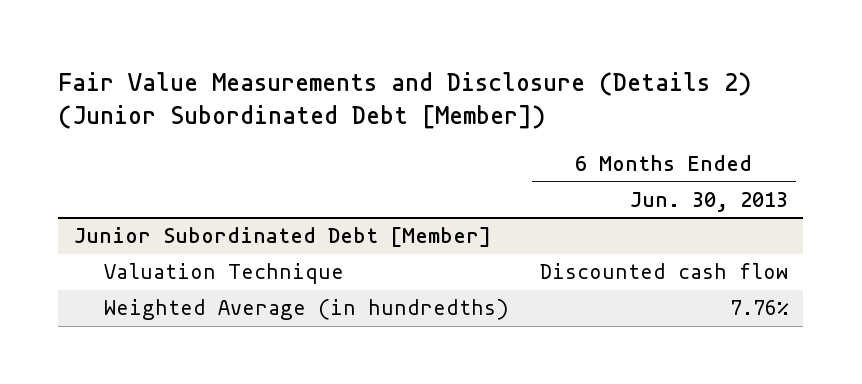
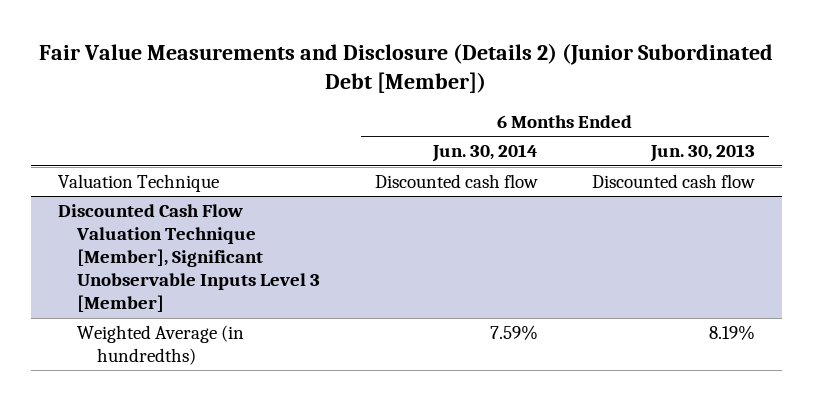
none -> [431,144,538,163] Jun. 30, 2014
[73,227,491,248] Junior Subordinated Debt [Member] -> none
none -> [58,203,321,313] Discounted Cash Flow Valuation Technique [Member], Significant Unobservable Inputs Level 3 [Member]
[730,300,790,316] 7.76% -> [708,324,755,340] 8.19%

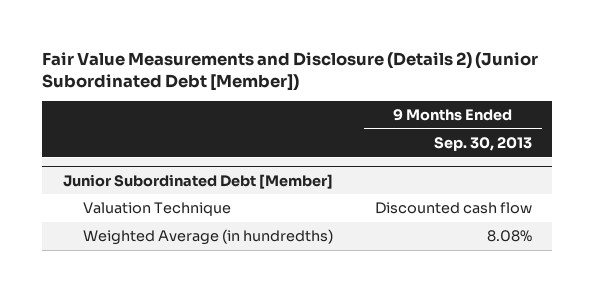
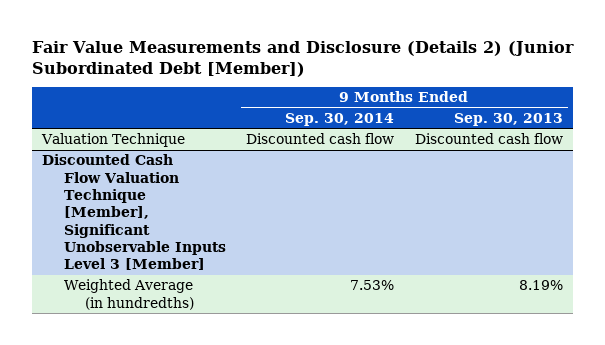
none -> [285,112,395,126] Sep. 30, 2014
[62,173,333,189] Junior Subordinated Debt [Member] -> none
none -> [42,154,226,271] Discounted Cash Flow Valuation Technique [Member], Significant Unobservable Inputs Level 3 [Member]
[486,230,532,243] 8.08% -> [518,280,563,291] 8.19%

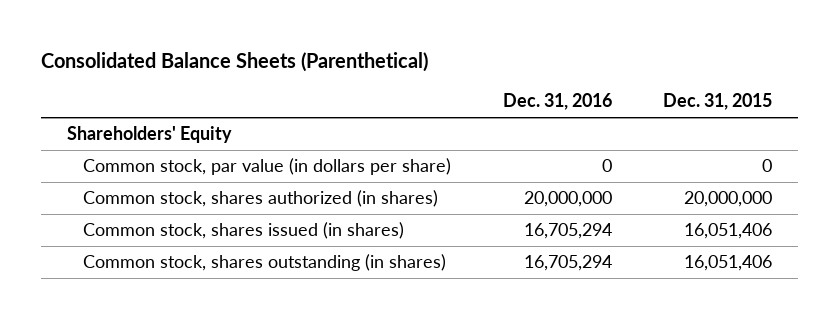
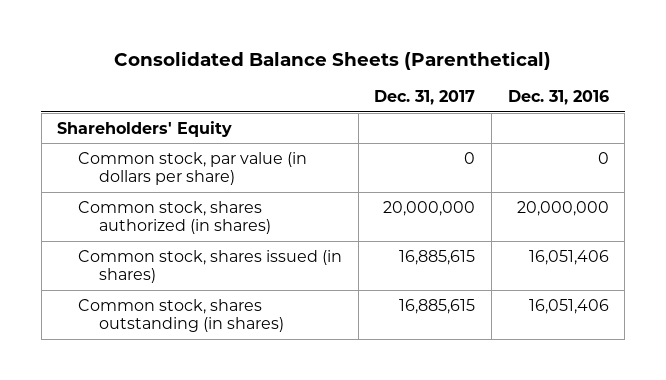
[663,93,773,111] Dec. 31, 2015 -> none
none -> [374,90,476,106] Dec. 31, 2017
[523,223,612,240] 16,705,294 -> [528,249,609,265] 16,051,406
[523,255,612,272] 16,705,294 -> [528,298,609,314] 16,051,406

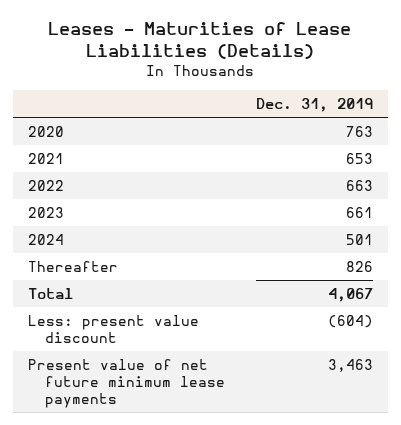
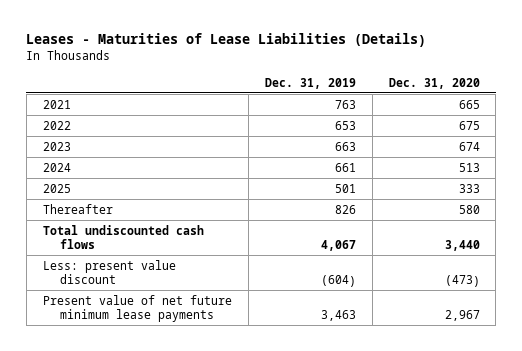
none -> [388,77,480,89] Dec. 31, 2020
[28,125,65,137] 2020 -> none
[345,152,373,164] 653 -> [334,99,356,109] 763
[345,179,373,191] 663 -> [334,120,356,130] 653
[345,206,373,218] 661 -> [334,141,356,151] 663
[345,233,373,245] 501 -> [334,162,356,172] 661
none -> [42,183,71,193] 2025
[28,287,74,299] Total -> [42,224,204,249] Total undiscounted cash flows

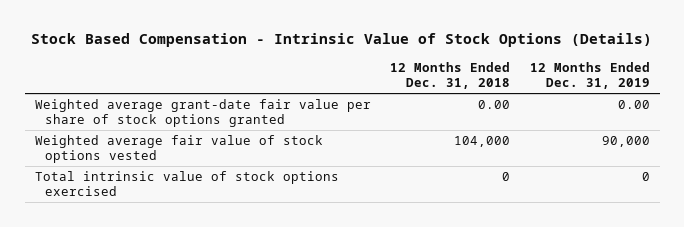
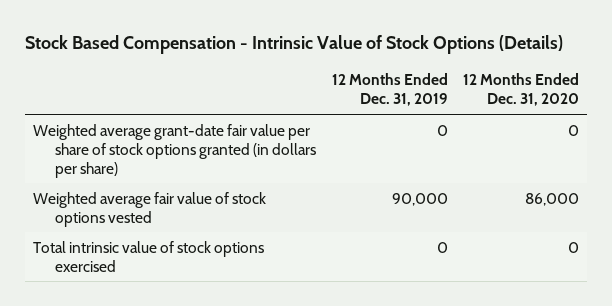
[390,61,511,89] 12 Months Ended Dec. 31, 2018 -> none
none -> [463,73,580,107] 12 Months Ended Dec. 31, 2020
[34,99,371,128] Weighted average grant-date fair value per share of stock options granted -> [32,123,316,178] Weighted average grant-date fair value per share of stock options granted (in dollars per share)
[617,100,650,110] 0.00 -> [436,124,448,136] 0

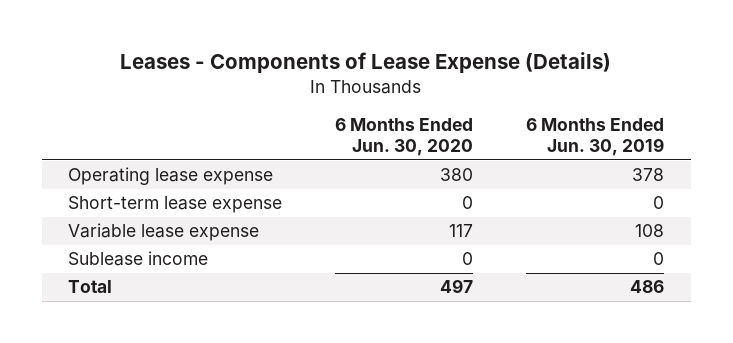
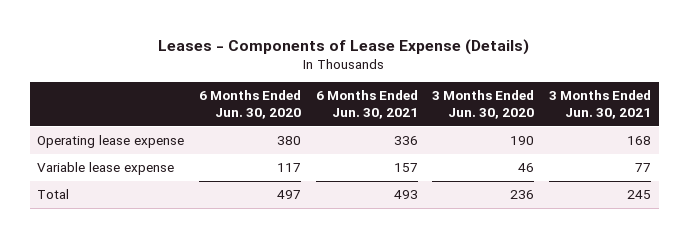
[526,118,665,157] 6 Months Ended Jun. 30, 2019 -> none
none -> [315,90,418,120] 6 Months Ended Jun. 30, 2021
none -> [432,90,535,120] 3 Months Ended Jun. 30, 2020
none -> [549,90,652,120] 3 Months Ended Jun. 30, 2021
[68,196,283,214] Short-term lease expense -> none
[68,251,209,267] Sublease income -> none

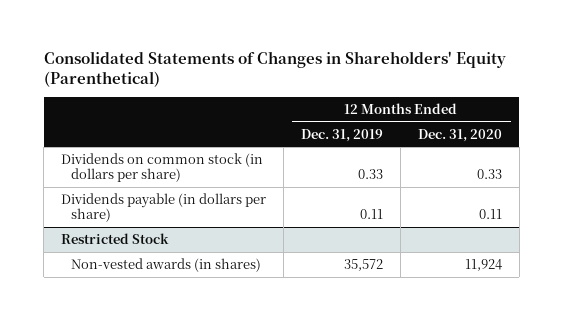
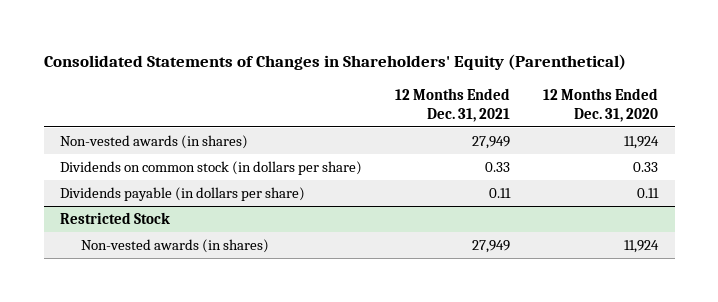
[301,128,384,142] Dec. 31, 2019 -> none
none -> [395,87,511,122] 12 Months Ended Dec. 31, 2021
none -> [60,134,249,149] Non-vested awards (in shares)

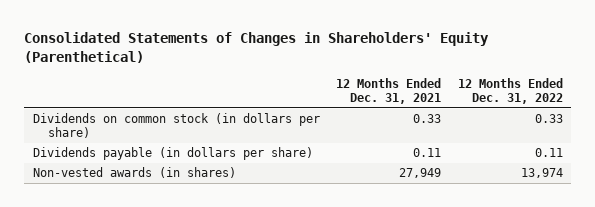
[543,87,659,122] 12 Months Ended Dec. 31, 2020 -> none
none -> [457,78,563,105] 12 Months Ended Dec. 31, 2022
[60,134,249,149] Non-vested awards (in shares) -> none
[60,211,171,224] Restricted Stock -> none

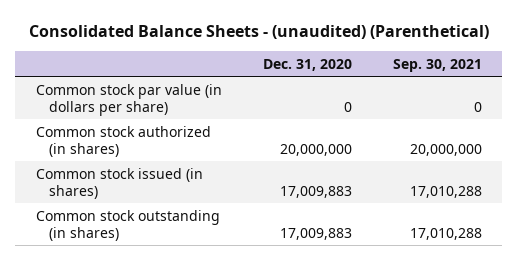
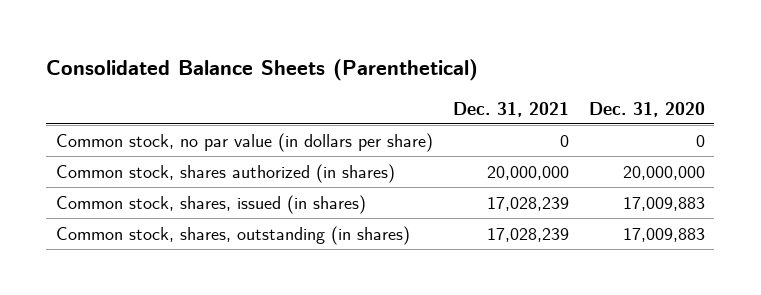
[28,25,489,40] Consolidated Balance Sheets - (unaudited) (Parenthetical) -> [46,58,479,81] Consolidated Balance Sheets (Parenthetical)
[392,58,482,72] Sep. 30, 2021 -> none
none -> [452,101,569,117] Dec. 31, 2021
[35,83,222,116] Common stock par value (in dollars per share) -> [56,132,434,152] Common stock, no par value (in dollars per share)
[35,125,211,157] Common stock authorized (in shares) -> [56,163,396,183] Common stock, shares authorized (in shares)
[35,167,203,199] Common stock issued (in shares) -> [56,194,367,214] Common stock, shares, issued (in shares)
[35,209,220,241] Common stock outstanding (in shares) -> [56,225,411,245] Common stock, shares, outstanding (in shares)

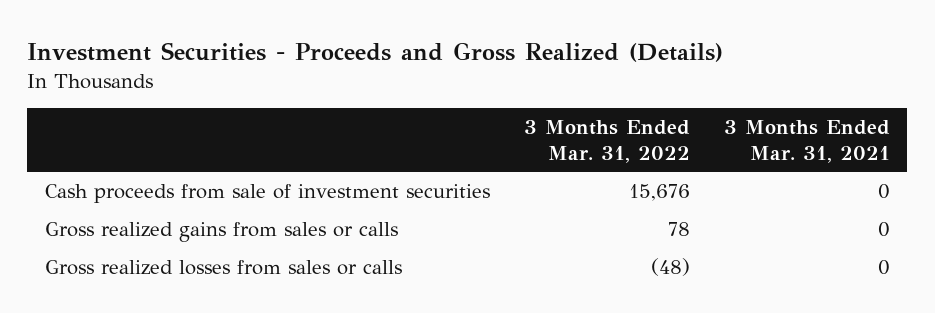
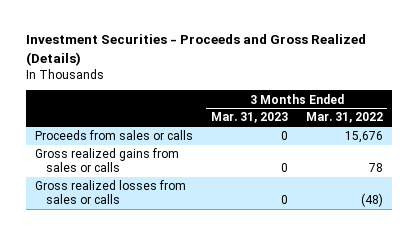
[724,120,891,163] 3 Months Ended Mar. 31, 2021 -> none
none -> [210,112,288,124] Mar. 31, 2023
[44,184,490,204] Cash proceeds from sale of investment securities -> [35,130,194,141] Proceeds from sales or calls

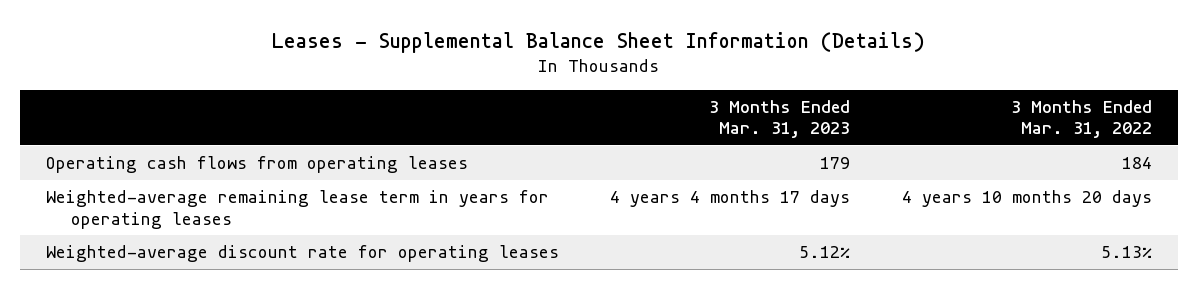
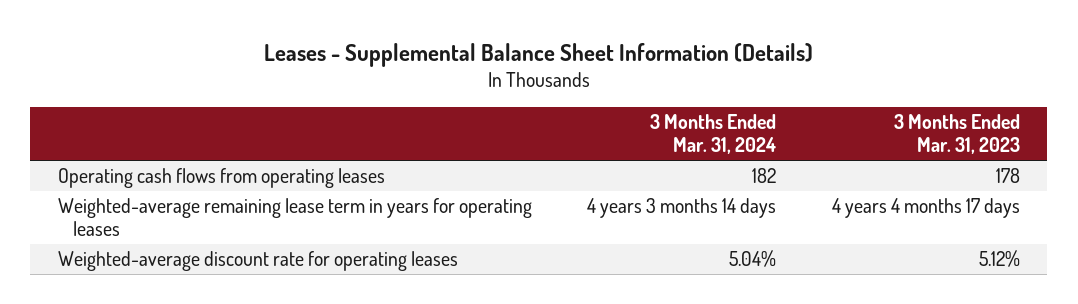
[1010,99,1152,139] 3 Months Ended Mar. 31, 2022 -> none
none -> [650,114,777,155] 3 Months Ended Mar. 31, 2024
[820,156,851,169] 179 -> [995,168,1020,184] 178

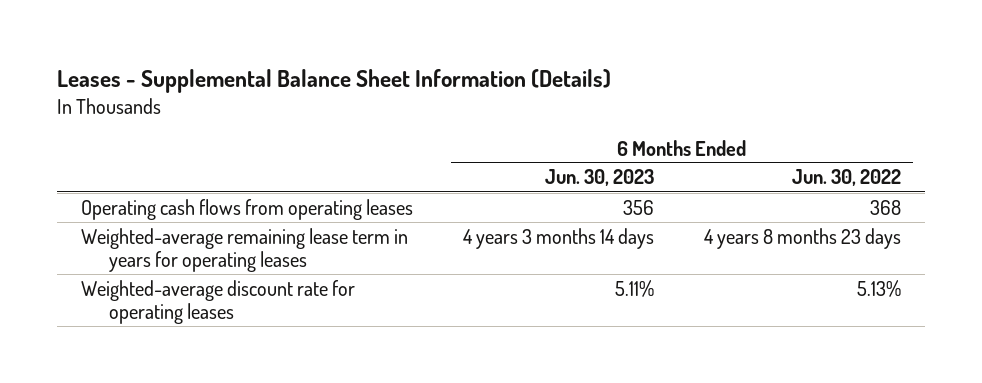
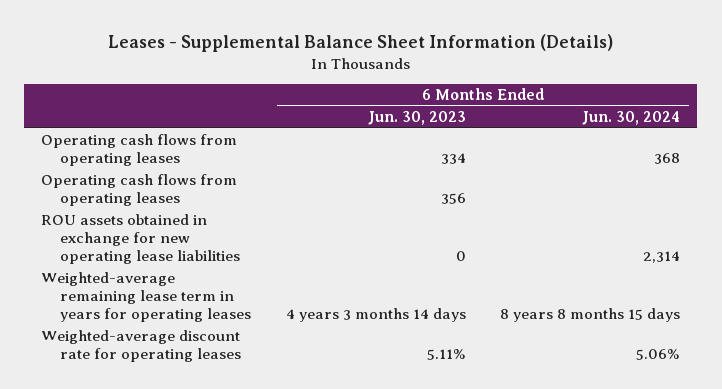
[791,169,901,187] Jun. 30, 2022 -> none
none -> [582,111,681,126] Jun. 30, 2024
none -> [41,134,238,167] Operating cash flows from operating leases
none -> [41,214,241,264] ROU assets obtained in exchange for new operating lease liabilities

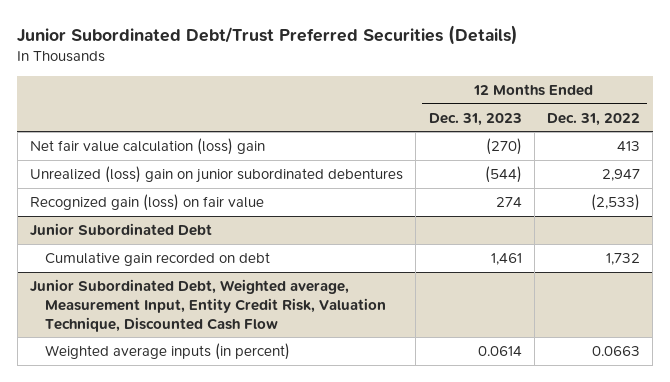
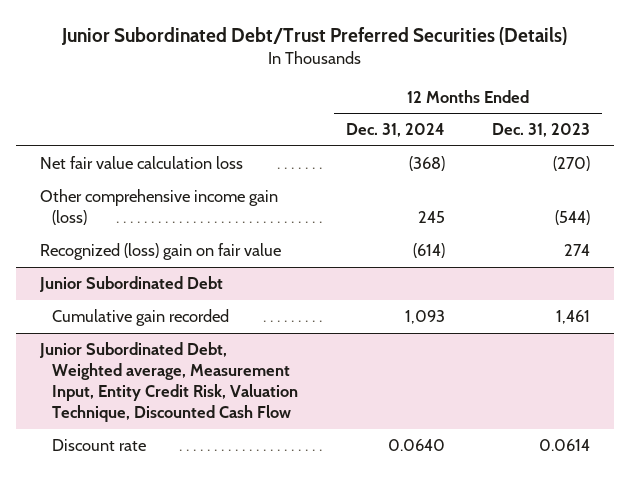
[547,112,641,126] Dec. 31, 2022 -> none
none -> [345,123,445,138] Dec. 31, 2024
[30,137,266,155] Net fair value calculation (loss) gain -> [39,156,243,170] Net fair value calculation loss
[30,165,404,183] Unrealized (loss) gain on junior subordinated debentures -> [39,189,278,226] Other comprehensive income gain (loss)
[30,193,265,211] Recognized gain (loss) on fair value -> [39,243,281,261] Recognized (loss) gain on fair value
[45,251,271,266] Cumulative gain recorded on debt -> [52,309,230,327] Cumulative gain recorded
[45,342,291,360] Weighted average inputs (in percent) -> [52,439,147,452] Discount rate

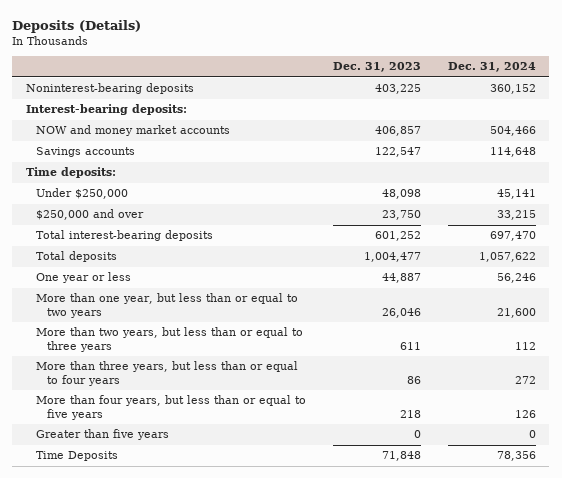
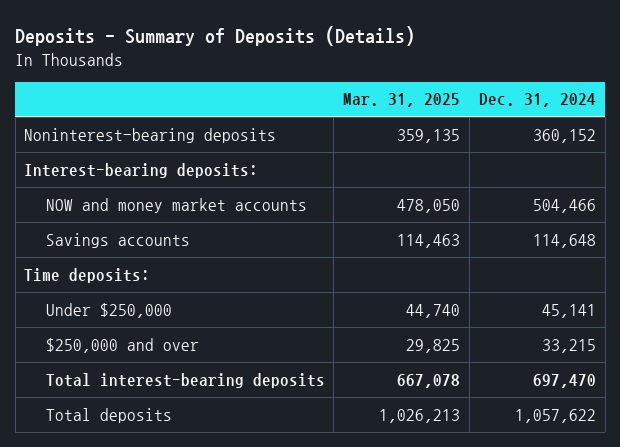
[12,19,142,33] Deposits (Details) -> [15,25,416,46] Deposits - Summary of Deposits (Details)
[332,62,421,73] Dec. 31, 2023 -> none
none -> [343,93,461,108] Mar. 31, 2025
[36,272,132,284] One year or less -> none
[36,293,299,318] More than one year, but less than or equal to two years -> none
[36,327,304,352] More than two years, but less than or equal to three years -> none
[36,361,299,386] More than three years, but less than or equal to four years -> none
[36,395,307,420] More than four years, but less than or equal to five years -> none
[36,429,170,441] Greater than five years -> none
[36,451,119,462] Time Deposits -> none

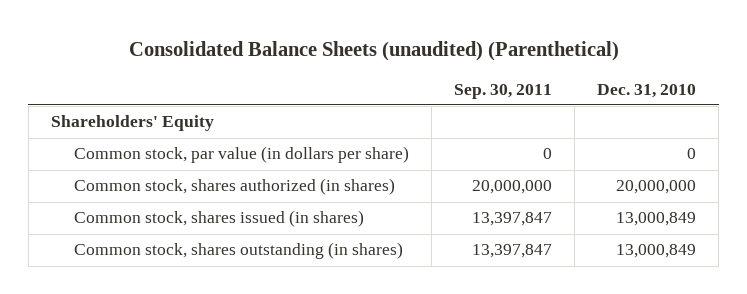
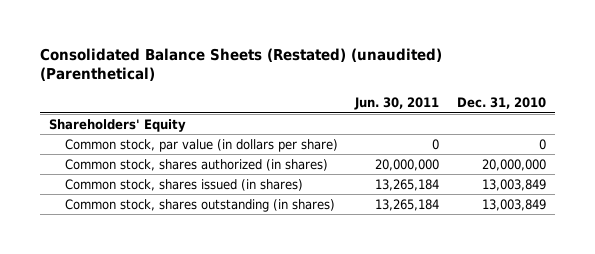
[128,40,619,61] Consolidated Balance Sheets (unaudited) (Parenthetical) -> [40,47,443,82] Consolidated Balance Sheets (Restated) (unaudited) (Parenthetical)
[454,83,553,99] Sep. 30, 2011 -> none
none -> [354,96,440,110] Jun. 30, 2011
[616,212,697,227] 13,000,849 -> [482,178,547,191] 13,003,849
[616,244,697,259] 13,000,849 -> [482,198,547,211] 13,003,849

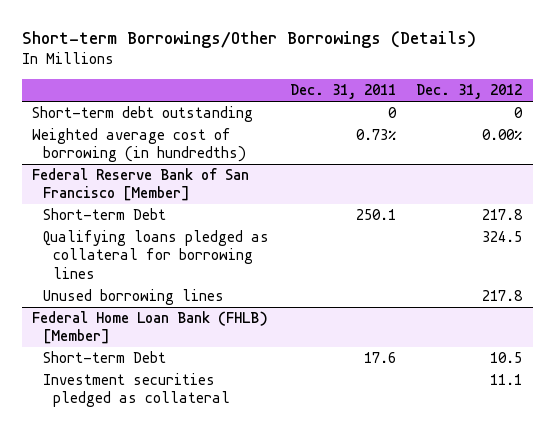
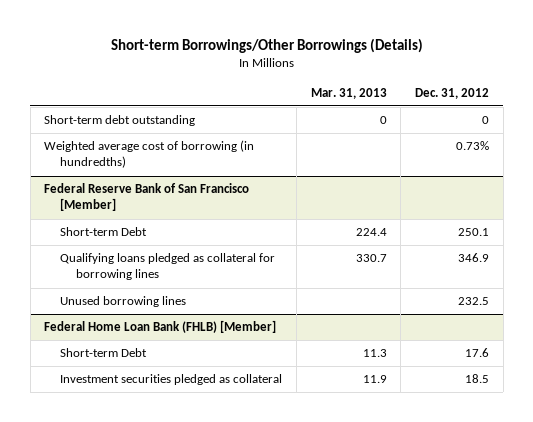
[289,84,396,100] Dec. 31, 2011 -> none
none -> [310,87,387,99] Mar. 31, 2013
[482,129,523,141] 0.00% -> [455,141,489,151] 0.73%
[482,209,524,221] 217.8 -> [457,228,489,237] 250.1
[482,231,523,243] 324.5 -> [457,253,489,263] 346.9
[482,290,524,302] 217.8 -> [457,297,489,306] 232.5
[490,352,523,364] 10.5 -> [464,348,489,358] 17.6
[490,374,523,386] 11.1 -> [464,374,489,384] 18.5

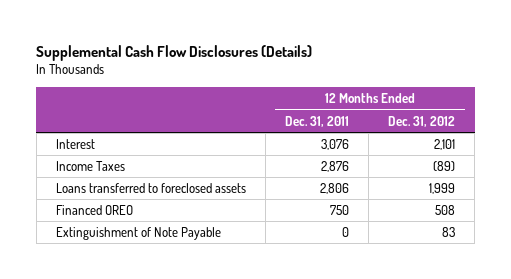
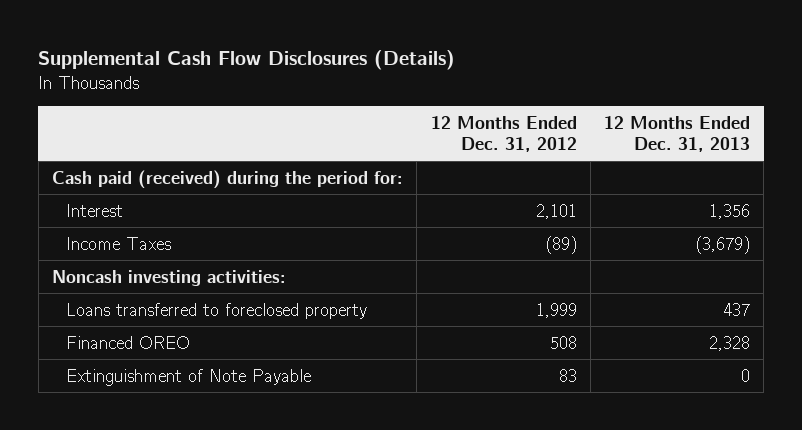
[284,115,349,127] Dec. 31, 2011 -> none
none -> [604,116,751,152] 12 Months Ended Dec. 31, 2013
none -> [51,169,403,189] Cash paid (received) during the period for:
none -> [51,269,286,286] Noncash investing activities:
[55,182,246,193] Loans transferred to foreclosed assets -> [65,302,367,319] Loans transferred to foreclosed property

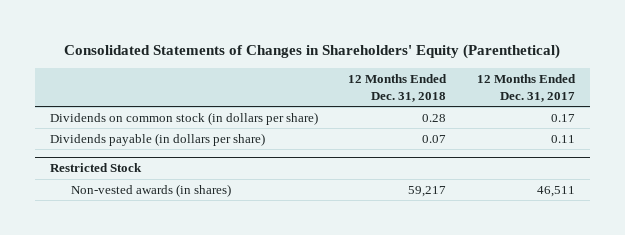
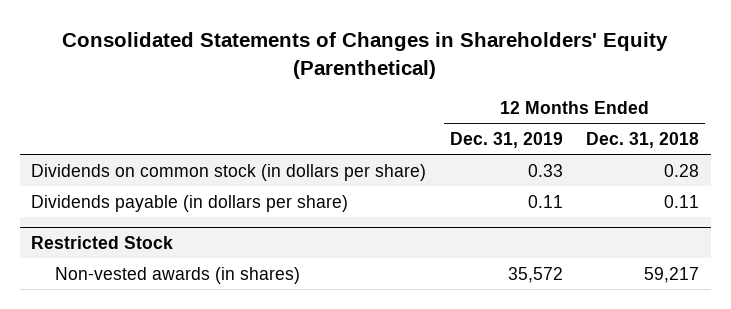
[476,74,576,103] 12 Months Ended Dec. 31, 2017 -> none
none -> [449,131,563,148] Dec. 31, 2019
[422,134,447,143] 0.07 -> [664,194,700,208] 0.11

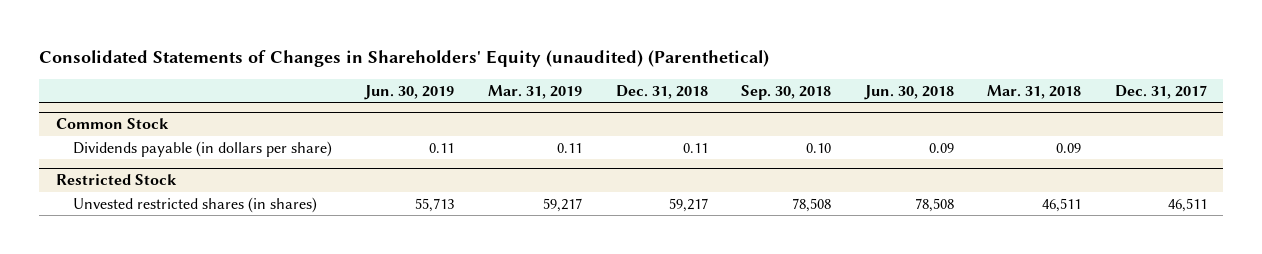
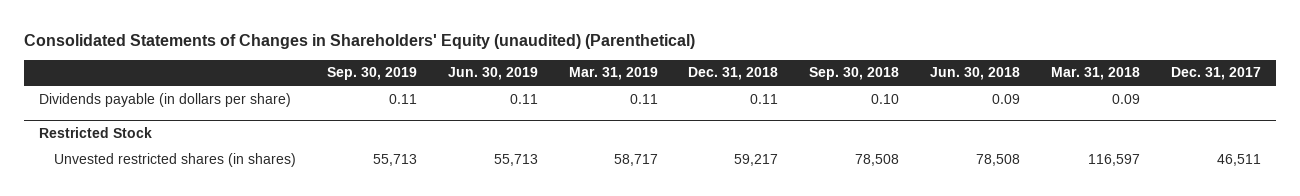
none -> [326,67,417,81] Sep. 30, 2019
[55,118,169,130] Common Stock -> none
[542,197,582,212] 59,217 -> [613,153,658,166] 58,717
[1042,197,1082,212] 46,511 -> [1087,153,1140,166] 116,597

